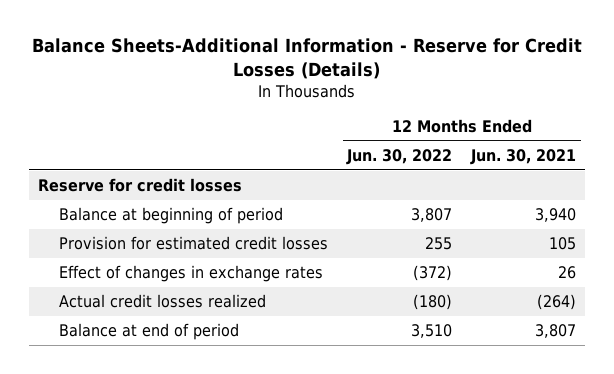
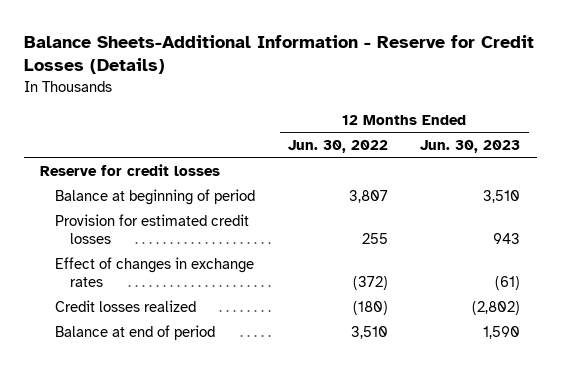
[470,148,577,165] Jun. 30, 2021 -> none
none -> [420,139,521,153] Jun. 30, 2023
[59,293,267,308] Actual credit losses realized -> [54,299,196,312] Credit losses realized

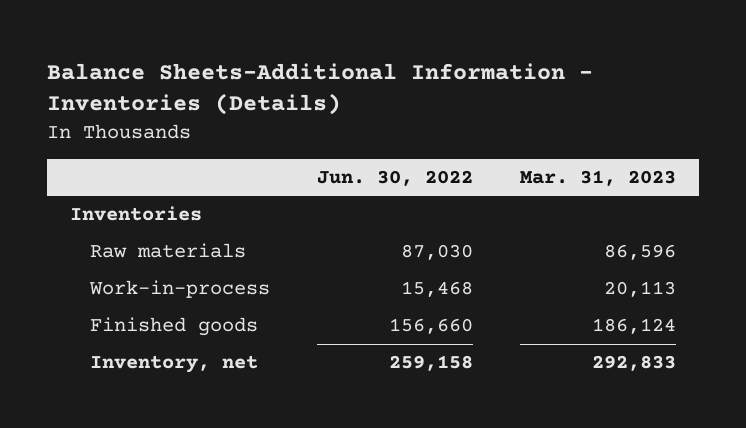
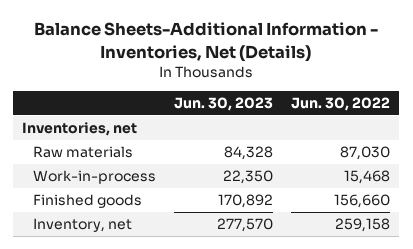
[46,62,593,116] Balance Sheets-Additional Information - Inventories (Details) -> [34,22,379,62] Balance Sheets-Additional Information - Inventories, Net (Details)
[519,169,676,186] Mar. 31, 2023 -> none
none -> [174,97,274,112] Jun. 30, 2023
[70,206,203,222] Inventories -> [22,122,138,137] Inventories, net

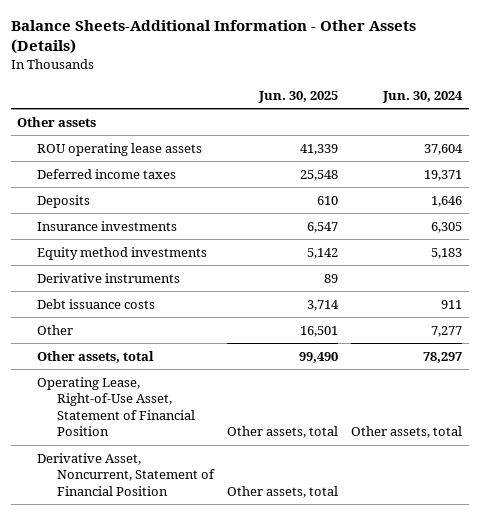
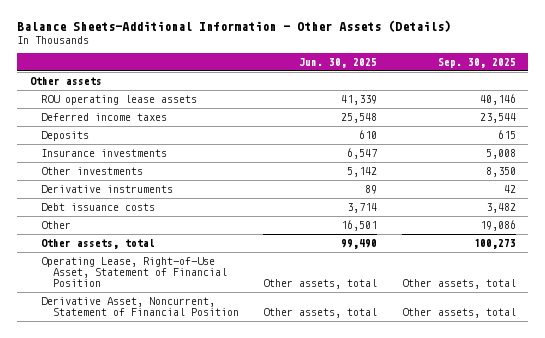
[381,90,463,103] Jun. 30, 2024 -> none
none -> [437,57,516,68] Sep. 30, 2025
[36,246,207,260] Equity method investments -> [41,167,144,176] Other investments

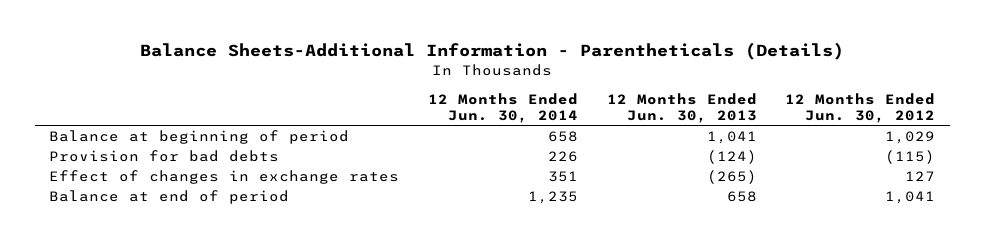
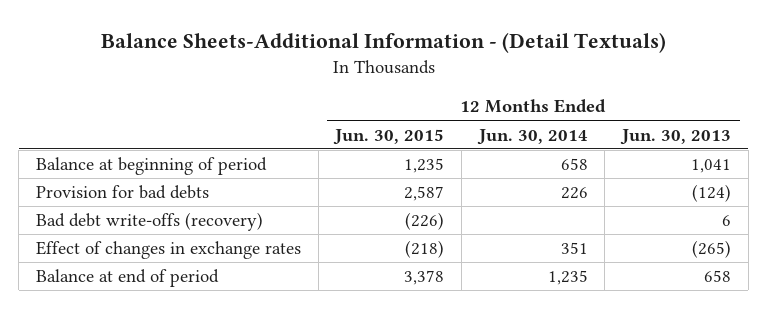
[140,42,845,61] Balance Sheets-Additional Information - Parentheticals (Details) -> [100,31,666,53] Balance Sheets-Additional Information - (Detail Textuals)
[785,92,936,123] 12 Months Ended Jun. 30, 2012 -> none
none -> [333,128,445,145] Jun. 30, 2015
none -> [36,212,264,232] Bad debt write-offs (recovery)

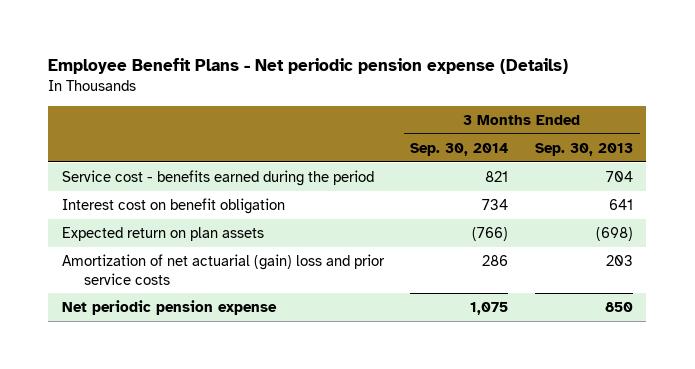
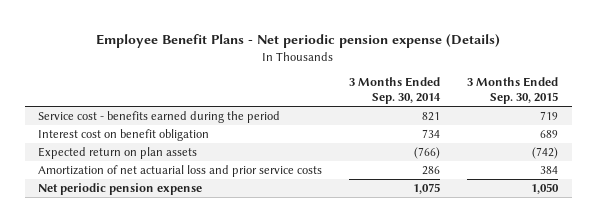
[535,142,634,156] Sep. 30, 2013 -> none
none -> [467,77,559,105] 3 Months Ended Sep. 30, 2015
[61,253,385,285] Amortization of net actuarial (gain) loss and prior service costs -> [38,165,323,178] Amortization of net actuarial loss and prior service costs

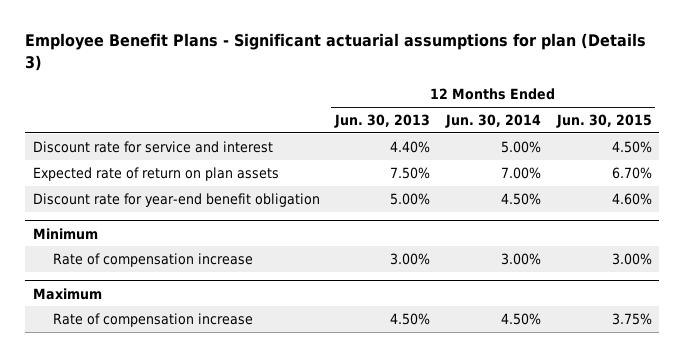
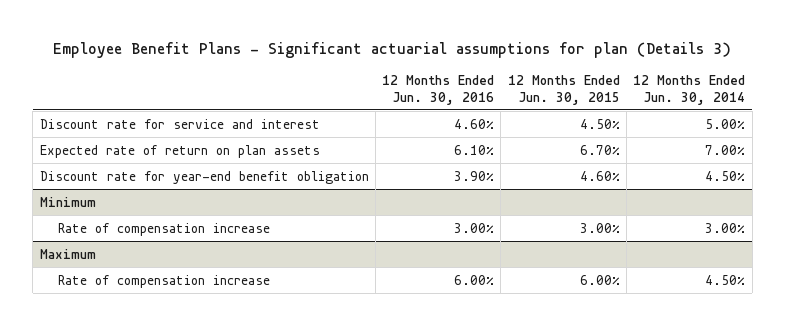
[334,113,431,128] Jun. 30, 2013 -> none
none -> [382,74,495,105] 12 Months Ended Jun. 30, 2016
[611,312,652,325] 3.75% -> [579,274,620,285] 6.00%

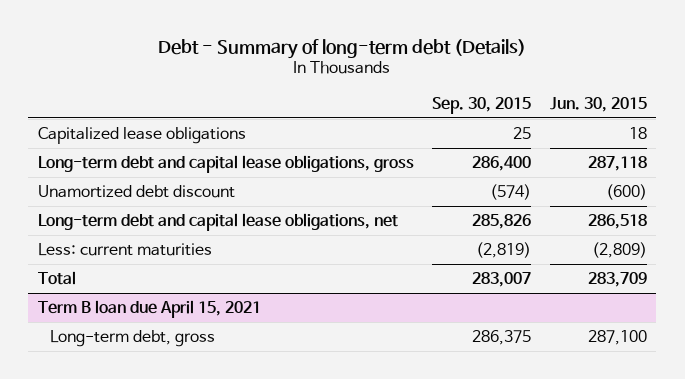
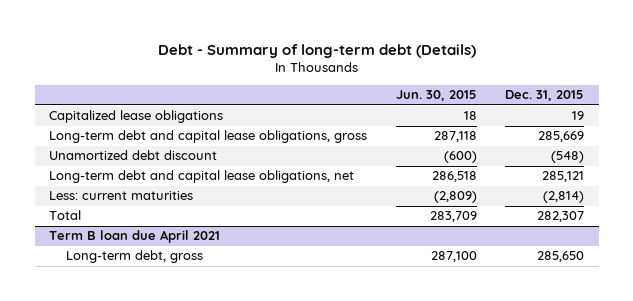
[432,96,532,114] Sep. 30, 2015 -> none
none -> [505,90,585,102] Dec. 31, 2015
[37,299,261,318] Term B loan due April 15, 2021 -> [48,230,220,244] Term B loan due April 2021

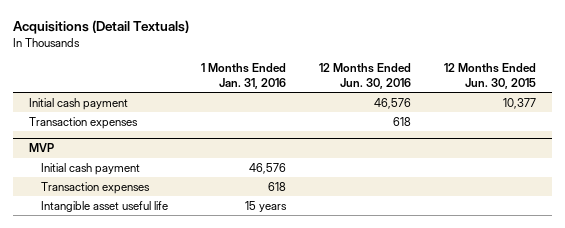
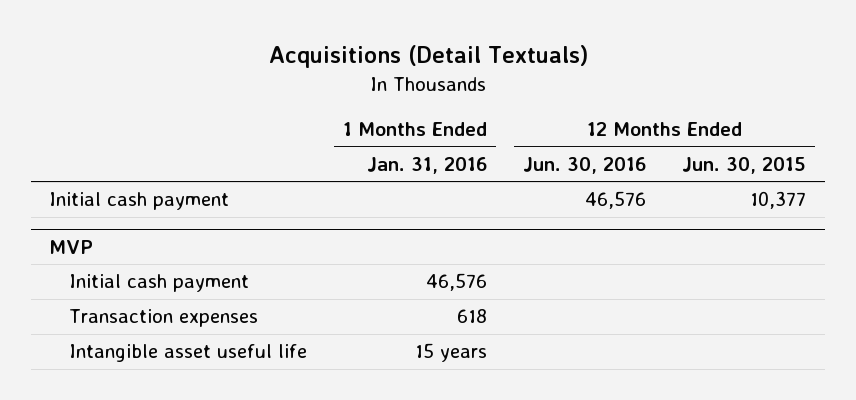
[29,116,139,129] Transaction expenses -> none

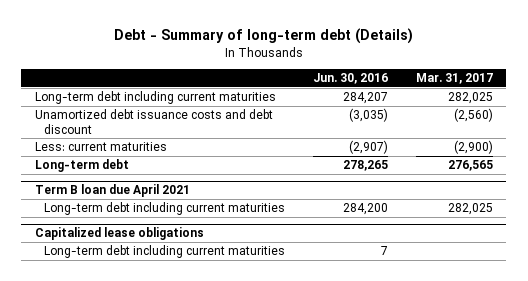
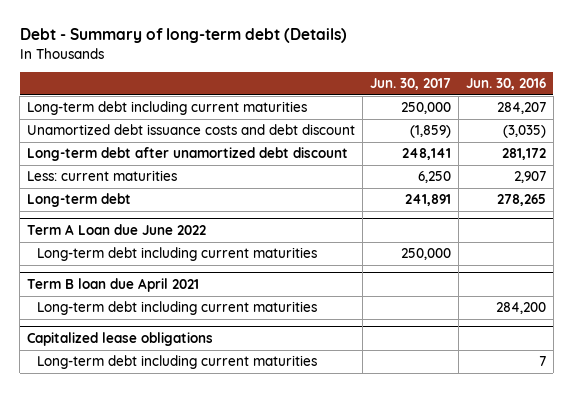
[415,73,493,85] Mar. 31, 2017 -> none
none -> [369,78,451,91] Jun. 30, 2017
none -> [27,147,349,162] Long-term debt after unamortized debt discount
[349,140,389,155] (2,907) -> [513,171,546,184] 2,907
none -> [27,224,207,236] Term A Loan due June 2022
none -> [37,247,318,262] Long-term debt including current maturities

